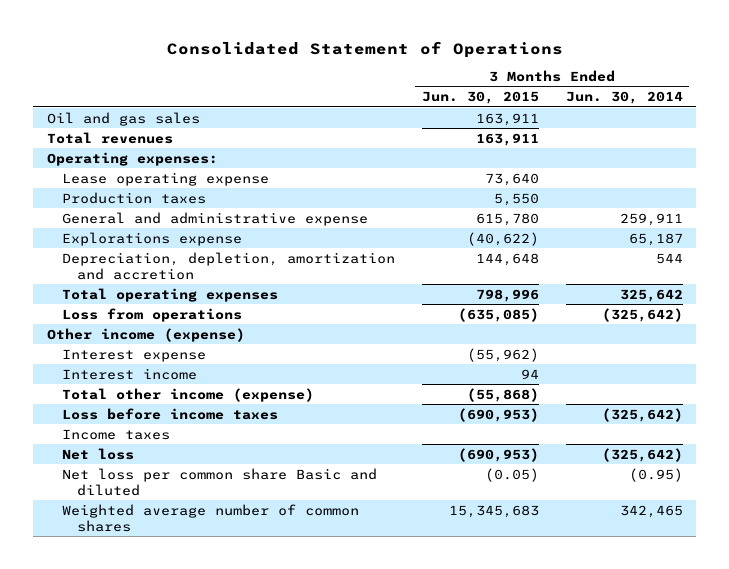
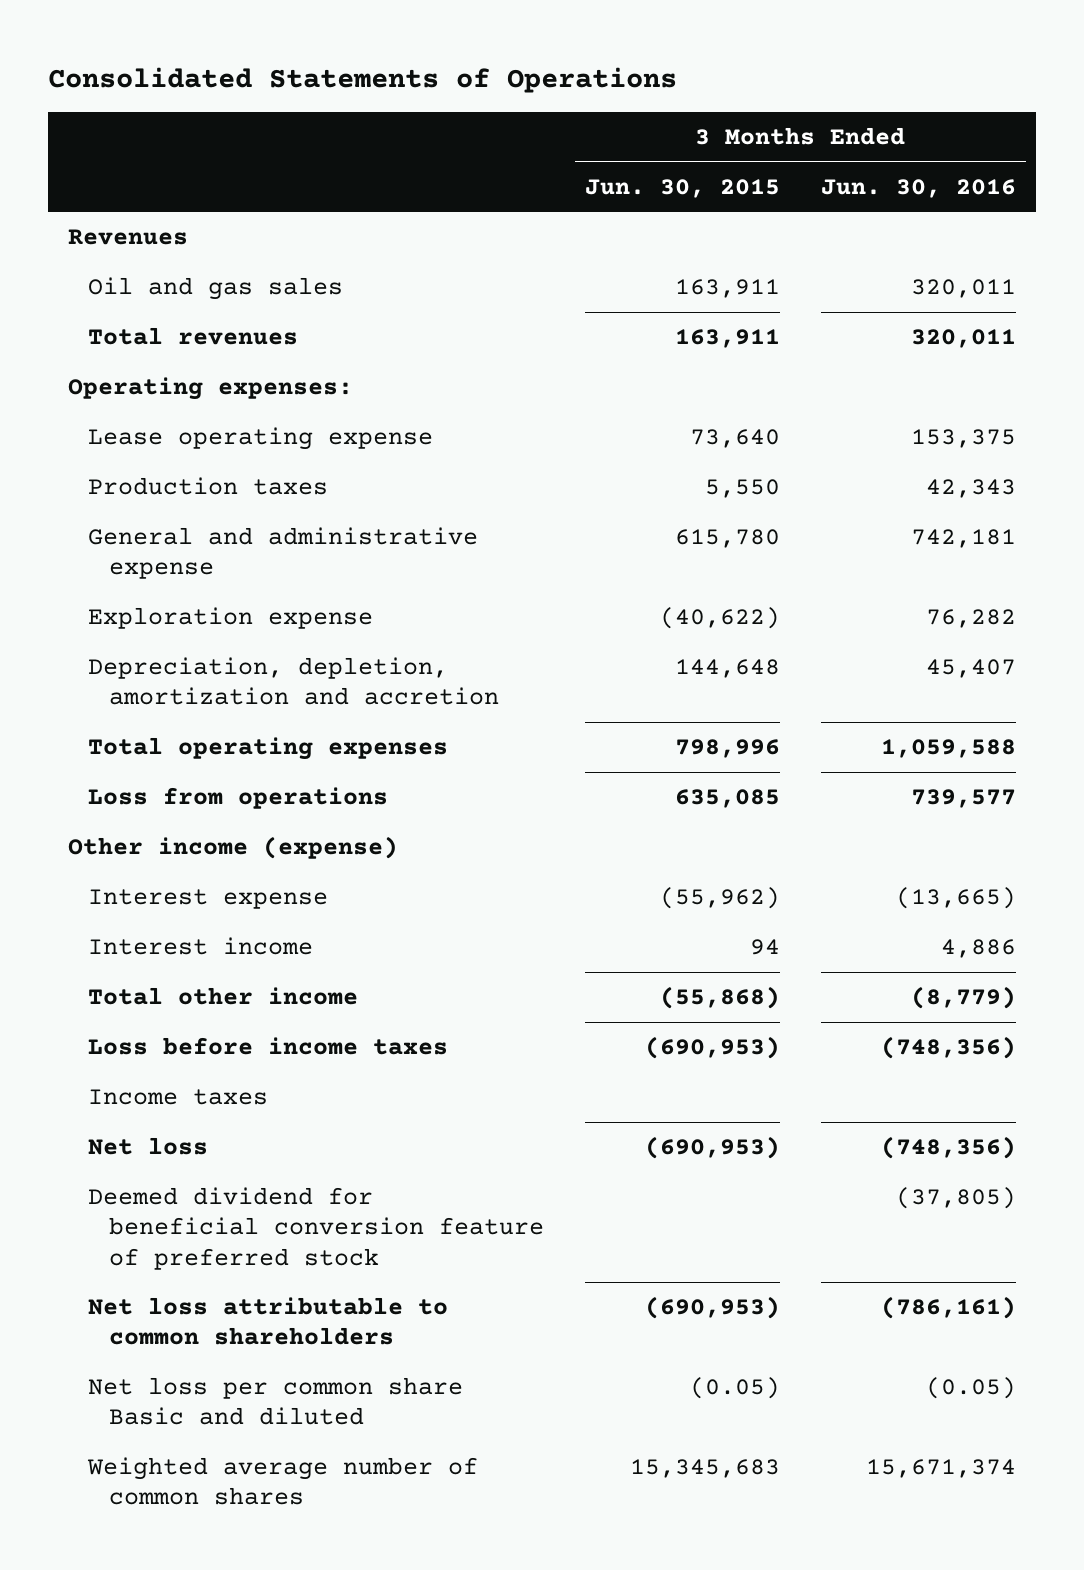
[166,40,563,58] Consolidated Statement of Operations -> [47,66,677,93] Consolidated Statements of Operations
[565,91,683,105] Jun. 30, 2014 -> none
none -> [820,178,1016,198] Jun. 30, 2016
none -> [67,229,188,246] Revenues
[61,231,242,246] Explorations expense -> [88,607,374,630] Exploration expense
[457,307,539,322] (635,085) -> [674,789,780,809] 635,085
[61,387,314,402] Total other income (expense) -> [88,987,359,1006] Total other income
none -> [88,1187,544,1270] Deemed dividend for beneficial conversion feature of preferred stock
none -> [88,1297,449,1346] Net loss attributable to common shareholders

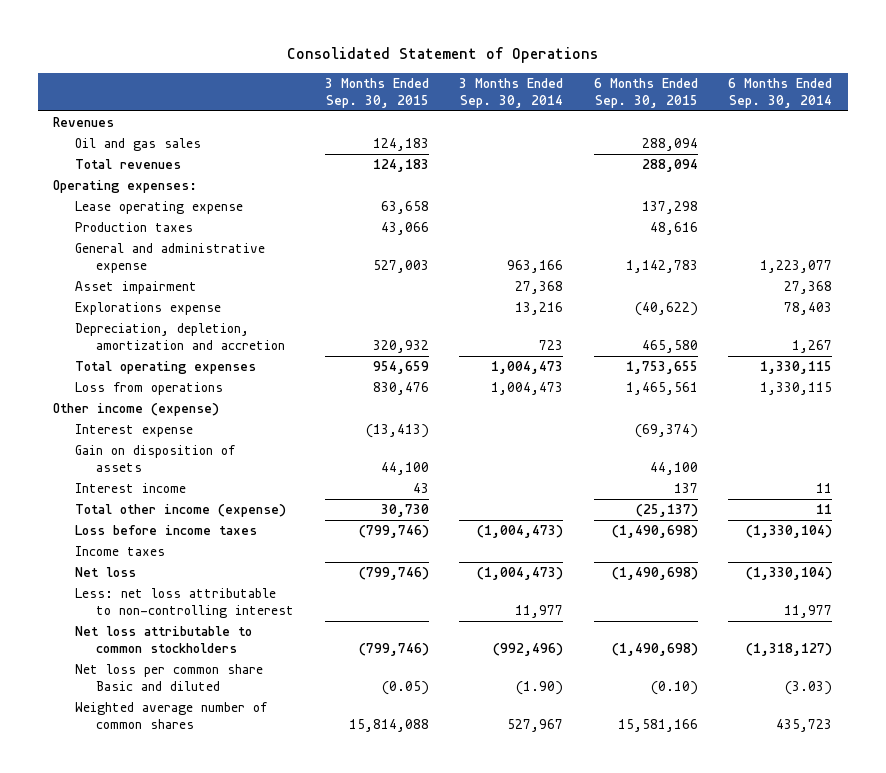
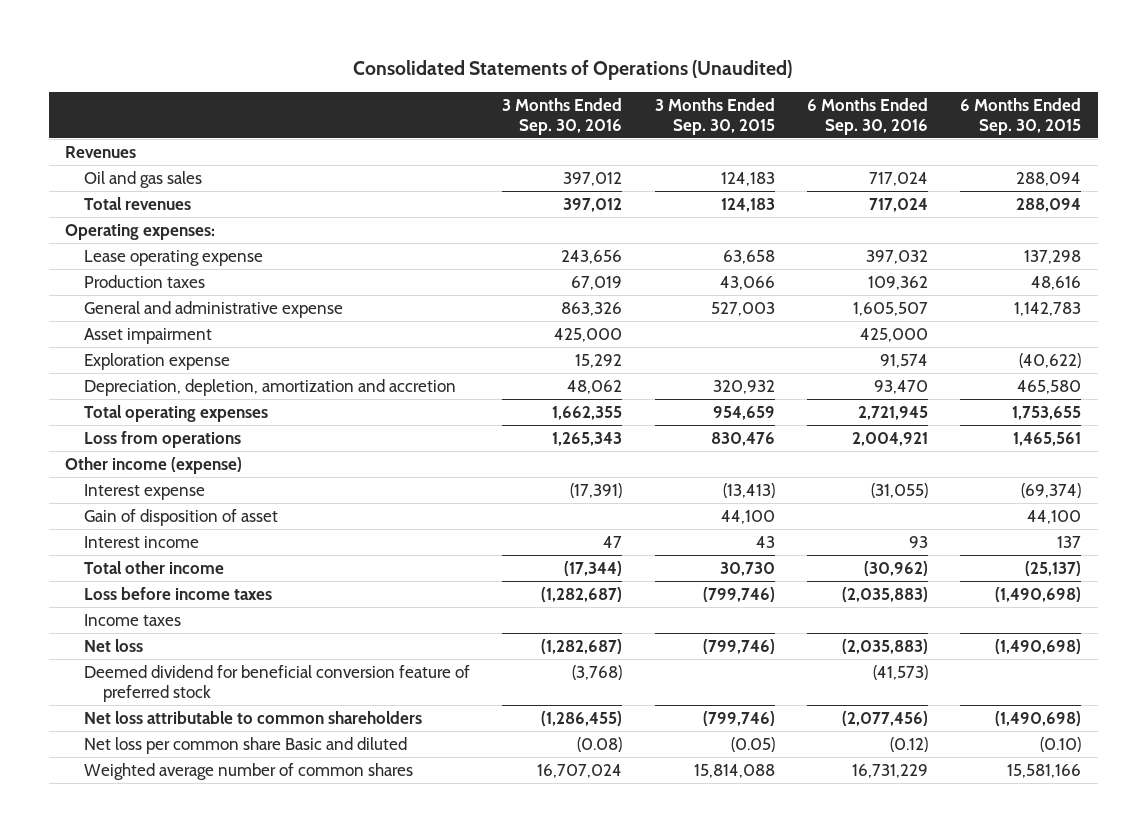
[286,47,598,64] Consolidated Statement of Operations -> [353,59,793,80] Consolidated Statements of Operations (Unaudited)
[459,77,564,108] 3 Months Ended Sep. 30, 2014 -> none
[728,77,833,108] 6 Months Ended Sep. 30, 2014 -> none
none -> [502,97,623,135] 3 Months Ended Sep. 30, 2016
none -> [806,97,928,135] 6 Months Ended Sep. 30, 2016
[74,302,221,316] Explorations expense -> [83,353,230,371] Exploration expense
[74,445,235,473] Gain on disposition of assets -> [83,509,278,527] Gain of disposition of asset
[74,504,286,518] Total other income (expense) -> [83,561,224,575] Total other income
[74,588,295,619] Less: net loss attributable to non-controlling interest -> none
none -> [83,665,470,702] Deemed dividend for beneficial conversion feature of preferred stock
[74,626,252,654] Net loss attributable to common stockholders -> [83,711,422,725] Net loss attributable to common shareholders

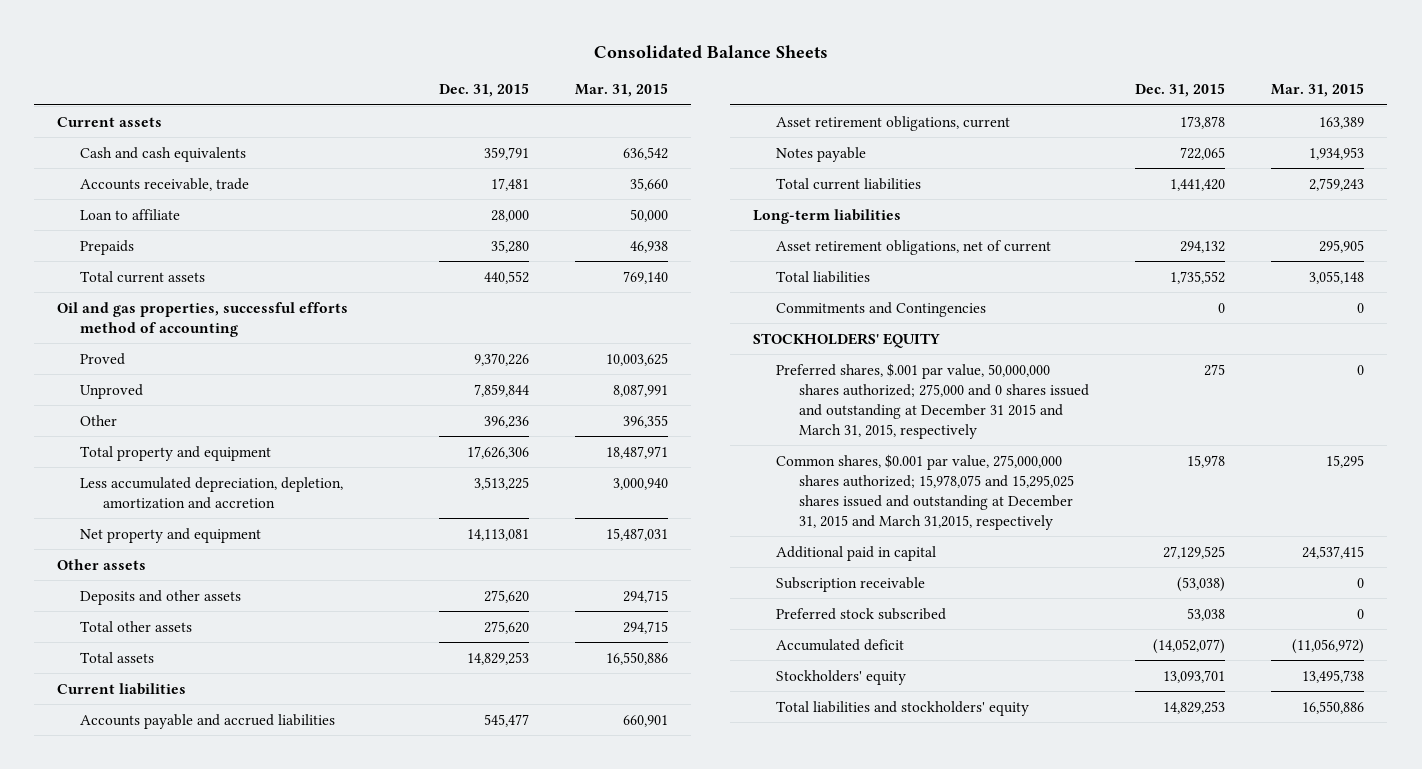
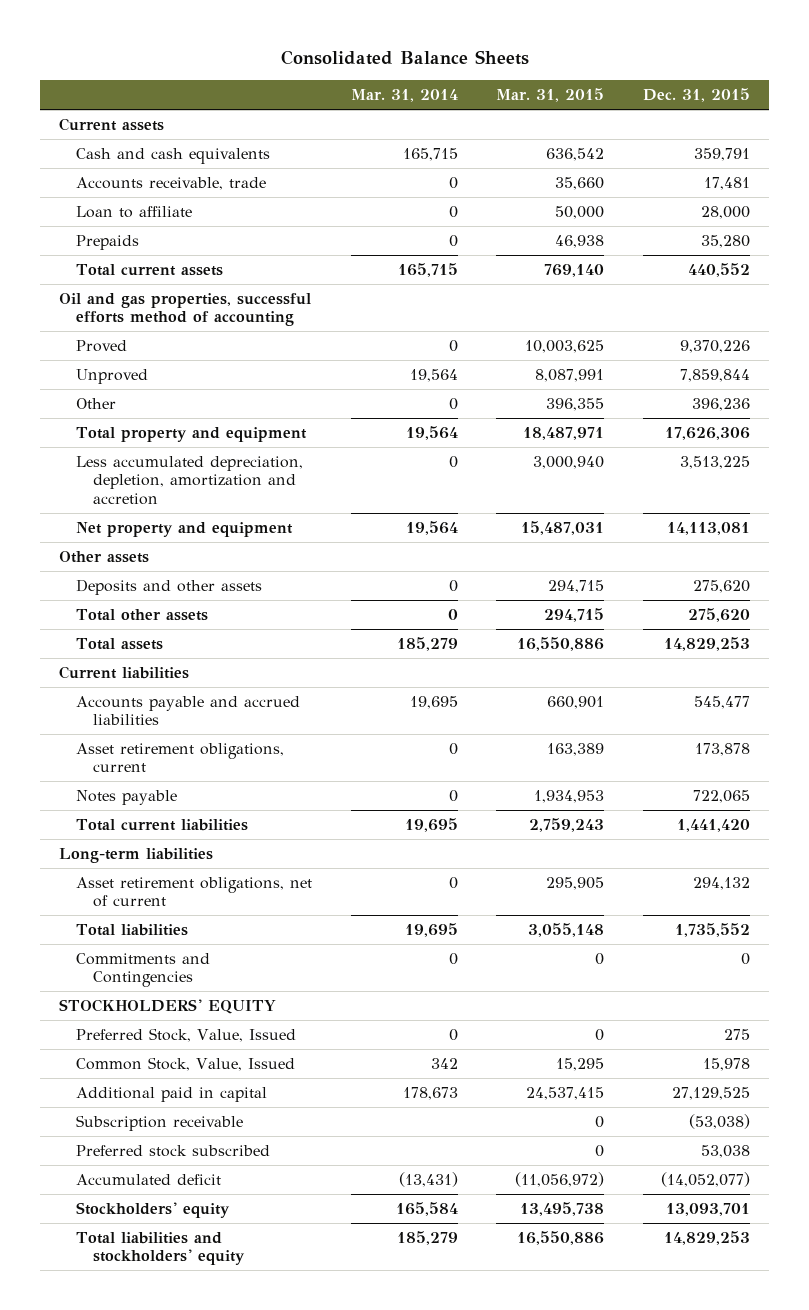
none -> [350,89,458,103] Mar. 31, 2014
[776,362,1090,439] Preferred shares, $.001 par value, 50,000,000 shares authorized; 275,000 and 0 shares issued and outstanding at December 31 2015 and March 31, 2015, respectively -> [75,1028,296,1043] Preferred Stock, Value, Issued
[776,453,1075,530] Common shares, $0.001 par value, 275,000,000 shares authorized; 15,978,075 and 15,295,025 shares issued and outstanding at December 31, 2015 and March 31,2015, respectively -> [75,1057,295,1072] Common Stock, Value, Issued

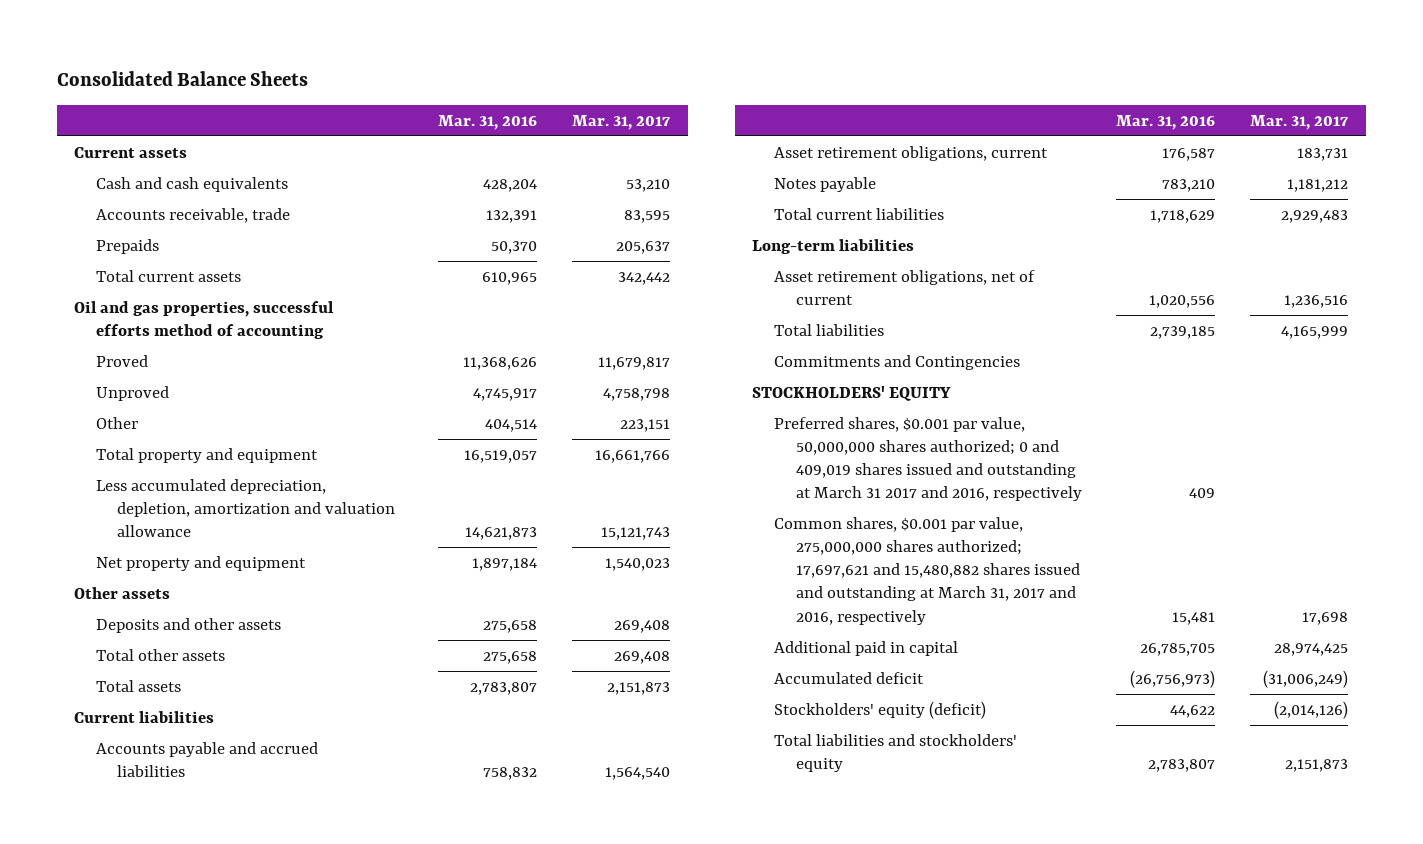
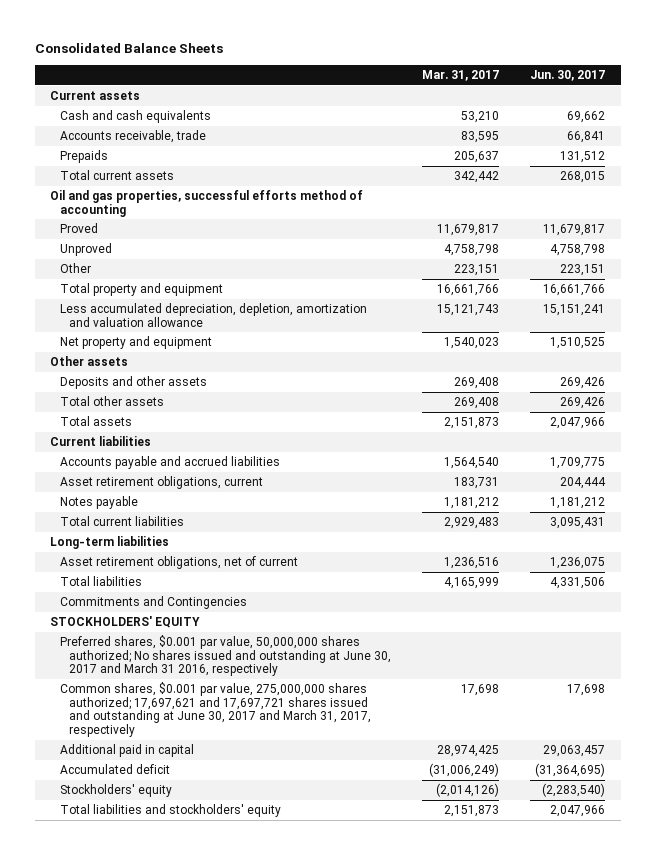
[438,114,538,130] Mar. 31, 2016 -> none
none -> [530,69,606,81] Jun. 30, 2017
[773,416,1082,502] Preferred shares, $0.001 par value, 50,000,000 shares authorized; 0 and 409,019 shares issued and outstanding at March 31 2017 and 2016, respectively -> [59,635,392,677] Preferred shares, $0.001 par value, 50,000,000 shares authorized; No shares issued and outstanding at June 30, 2017 and March 31 2016, respectively
[773,516,1080,625] Common shares, $0.001 par value, 275,000,000 shares authorized; 17,697,621 and 15,480,882 shares issued and outstanding at March 31, 2017 and 2016, respectively -> [59,682,372,738] Common shares, $0.001 par value, 275,000,000 shares authorized; 17,697,621 and 17,697,721 shares issued and outstanding at June 30, 2017 and March 31, 2017, respectively
[773,700,986,719] Stockholders' equity (deficit) -> [59,784,172,798] Stockholders' equity

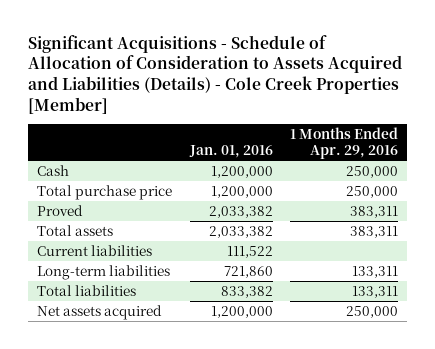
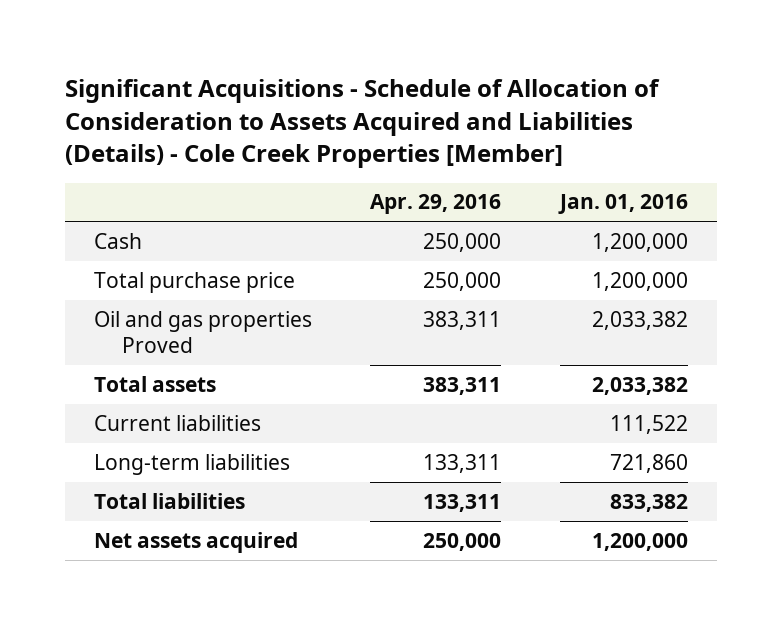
[290,127,399,159] 1 Months Ended Apr. 29, 2016 -> none
none -> [370,194,502,215] Apr. 29, 2016
[36,204,83,216] Proved -> [94,310,313,354] Oil and gas properties Proved

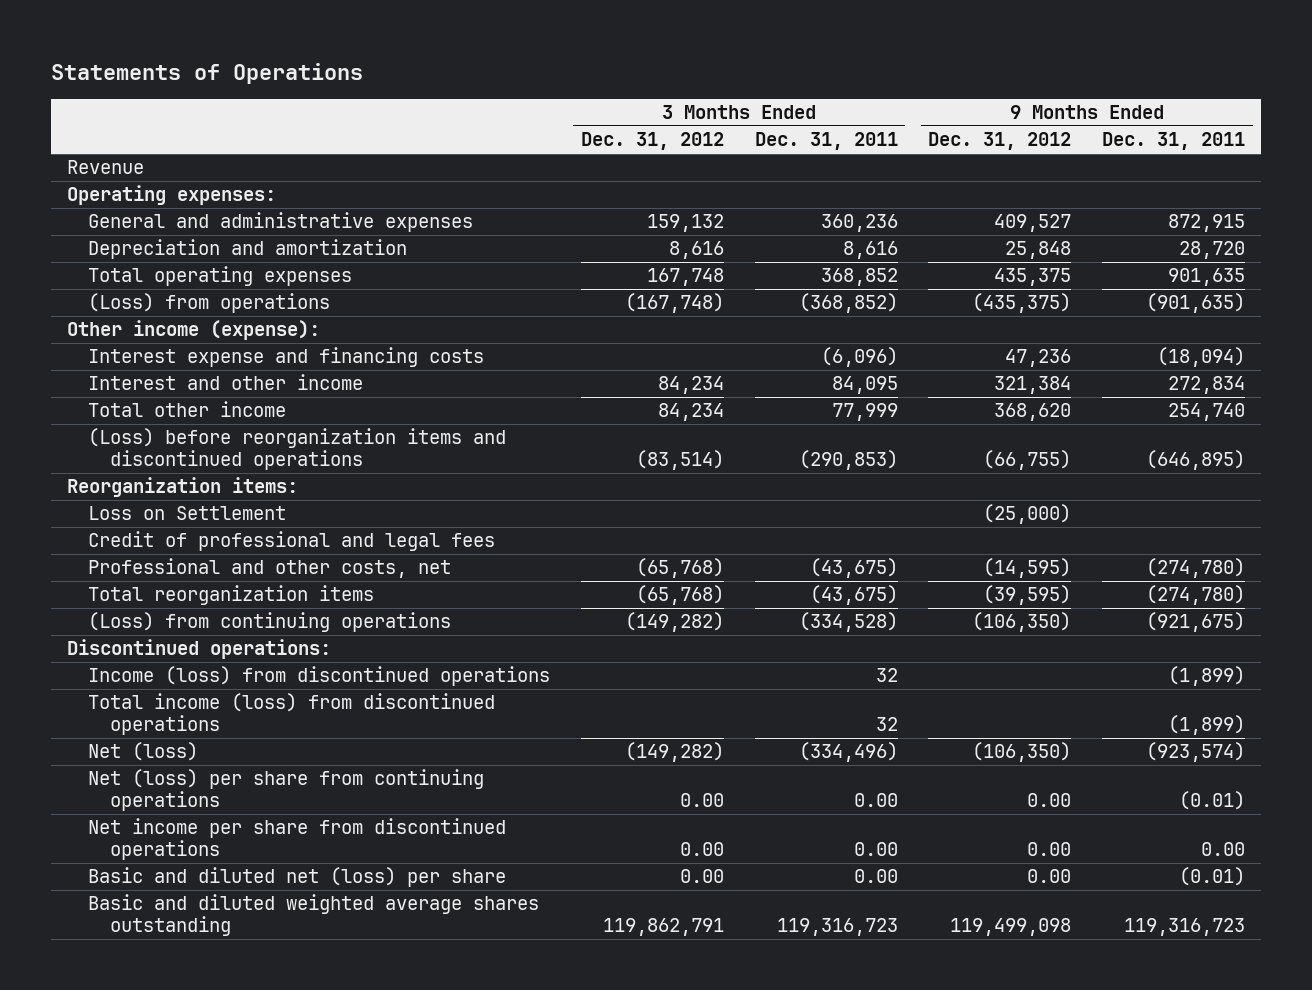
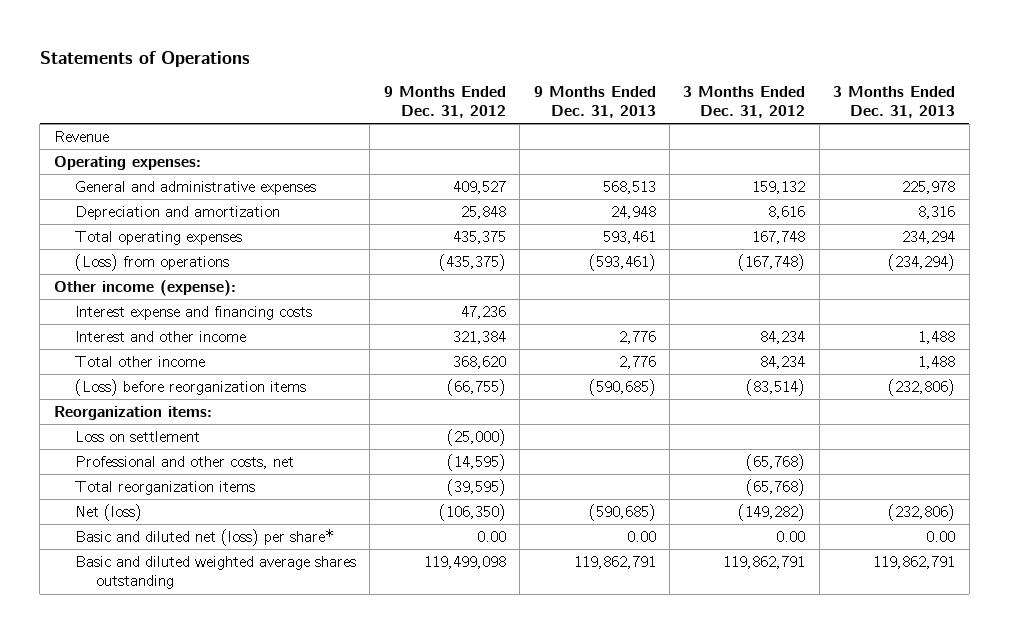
[754,132,898,151] Dec. 31, 2011 -> none
[1102,132,1246,151] Dec. 31, 2011 -> none
none -> [533,85,656,118] 9 Months Ended Dec. 31, 2013
none -> [833,85,956,118] 3 Months Ended Dec. 31, 2013
[88,428,507,471] (Loss) before reorganization items and discontinued operations -> [75,378,307,396] (Loss) before reorganization items
[88,531,496,552] Credit of professional and legal fees -> none
[88,506,287,521] Loss on Settlement -> [75,430,201,442] Loss on settlement
[88,612,452,633] (Loss) from continuing operations -> none
[66,639,331,660] Discontinued operations: -> none
[88,666,551,687] Income (loss) from discontinued operations -> none
[88,693,496,736] Total income (loss) from discontinued operations -> none
[88,769,485,812] Net (loss) per share from continuing operations -> none
[88,818,507,861] Net income per share from discontinued operations -> none
[88,867,507,888] Basic and diluted net (loss) per share -> [75,528,334,546] Basic and diluted net (loss) per share*

